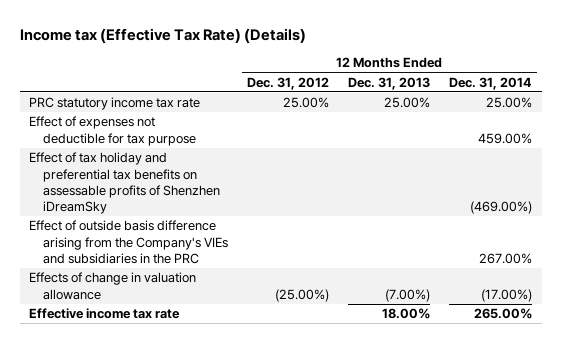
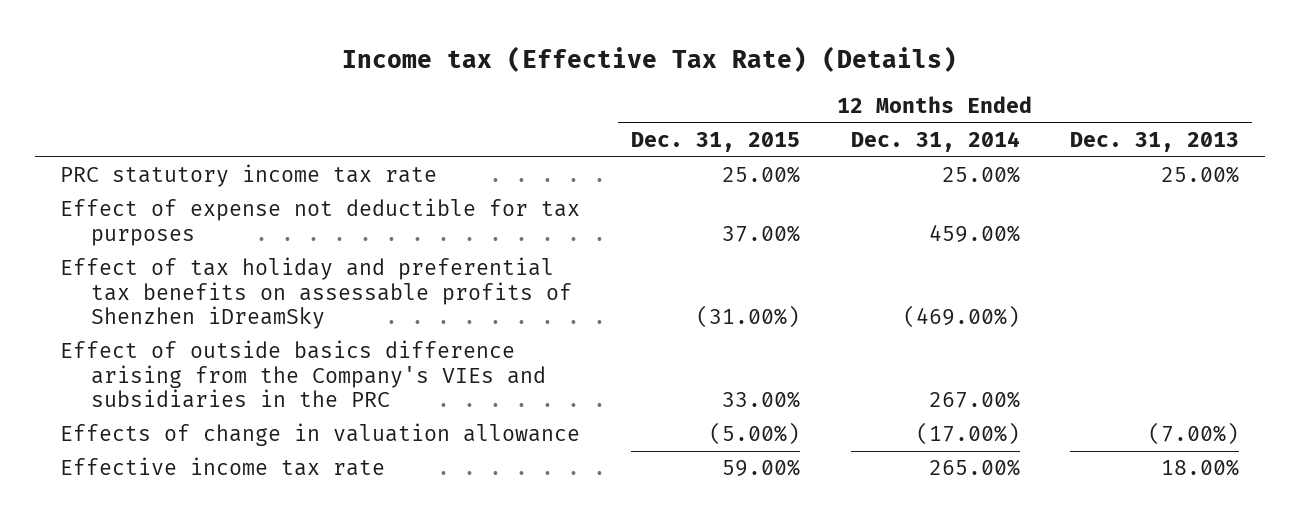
[246,76,329,90] Dec. 31, 2012 -> none
none -> [631,132,801,153] Dec. 31, 2015
[29,116,196,146] Effect of expenses not deductible for tax purpose -> [60,198,581,246] Effect of expense not deductible for tax purposes
[29,220,228,265] Effect of outside basis difference arising from the Company's VIEs and subsidiaries in the PRC -> [60,340,546,409] Effect of outside basics difference arising from the Company's VIEs and subsidiaries in the PRC

